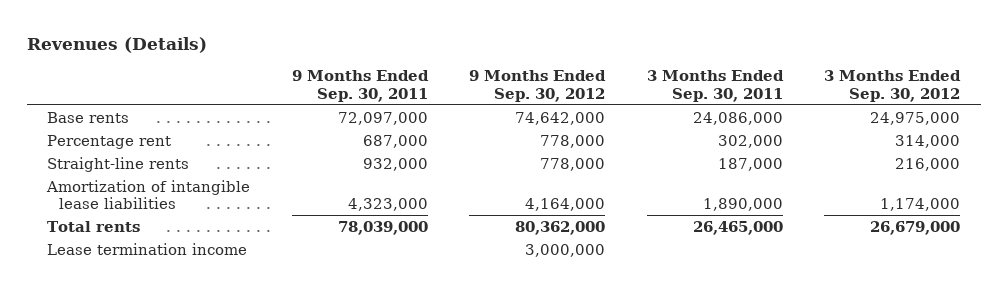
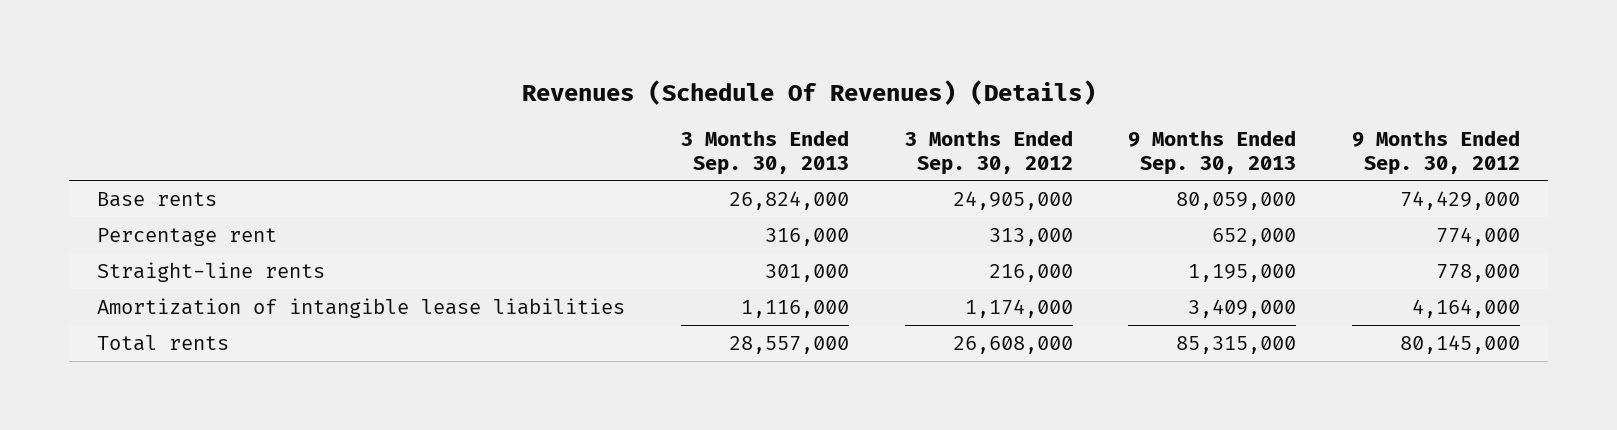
[26,36,207,53] Revenues (Details) -> [521,79,1096,105] Revenues (Schedule Of Revenues) (Details)
[291,70,429,102] 9 Months Ended Sep. 30, 2011 -> none
[646,70,784,102] 3 Months Ended Sep. 30, 2011 -> none
none -> [680,129,849,175] 3 Months Ended Sep. 30, 2013
none -> [1128,129,1297,175] 9 Months Ended Sep. 30, 2013
[515,111,606,125] 74,642,000 -> [1400,190,1521,210] 74,429,000
[870,111,961,125] 24,975,000 -> [952,190,1073,210] 24,905,000
[540,134,606,148] 778,000 -> [1436,226,1521,246] 774,000
[895,134,961,148] 314,000 -> [988,227,1073,246] 313,000
[47,242,248,255] Lease termination income -> none
[515,220,606,235] 80,362,000 -> [1400,334,1521,354] 80,145,000
[870,220,961,235] 26,679,000 -> [952,335,1073,354] 26,608,000

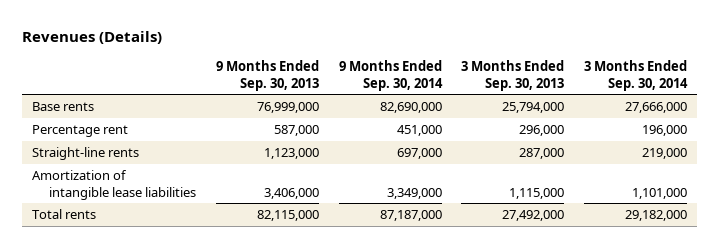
[521,79,1096,105] Revenues (Schedule Of Revenues) (Details) -> [21,30,162,44] Revenues (Details)
[904,129,1073,175] 3 Months Ended Sep. 30, 2012 -> none
[1352,129,1521,175] 9 Months Ended Sep. 30, 2012 -> none
none -> [338,60,443,91] 9 Months Ended Sep. 30, 2014
none -> [583,60,688,91] 3 Months Ended Sep. 30, 2014
[728,190,849,210] 26,824,000 -> [502,102,565,114] 25,794,000
[1176,191,1297,210] 80,059,000 -> [256,102,319,114] 76,999,000
[764,227,849,246] 316,000 -> [519,125,565,137] 296,000
[1212,227,1297,246] 652,000 -> [273,125,319,137] 587,000
[764,263,849,282] 301,000 -> [519,148,565,160] 287,000
[1188,263,1297,282] 1,195,000 -> [263,148,319,160] 1,123,000
[740,299,849,318] 1,116,000 -> [509,187,565,199] 1,115,000
[1188,298,1297,318] 3,409,000 -> [263,187,319,199] 3,406,000
[728,335,849,354] 28,557,000 -> [502,210,565,222] 27,492,000
[1176,335,1297,354] 85,315,000 -> [256,210,319,222] 82,115,000

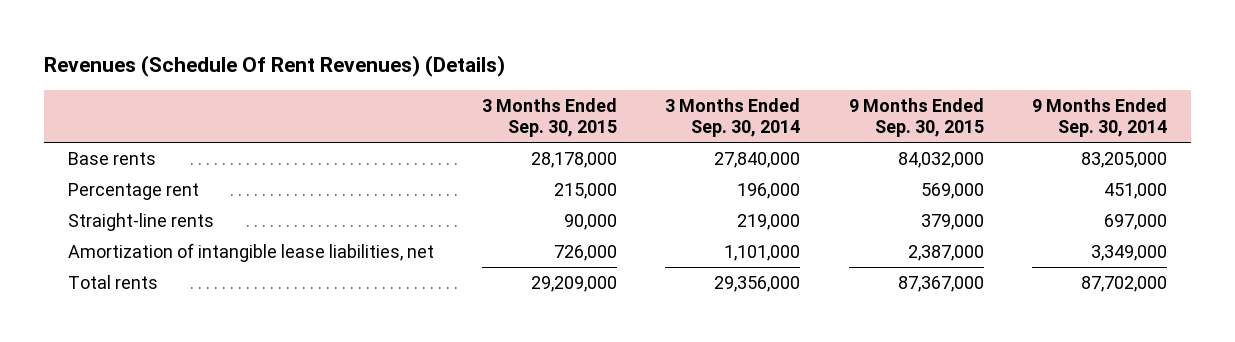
[21,30,162,44] Revenues (Details) -> [43,54,505,77] Revenues (Schedule Of Rent Revenues) (Details)
[215,60,319,91] 9 Months Ended Sep. 30, 2013 -> none
[461,60,565,91] 3 Months Ended Sep. 30, 2013 -> none
none -> [482,97,618,138] 3 Months Ended Sep. 30, 2015
none -> [848,97,984,138] 9 Months Ended Sep. 30, 2015
[379,102,442,114] 82,690,000 -> [1080,151,1167,168] 83,205,000
[624,102,687,114] 27,666,000 -> [714,151,801,168] 27,840,000
[31,170,197,200] Amortization of intangible lease liabilities -> [67,242,434,262] Amortization of intangible lease liabilities, net
[379,210,442,222] 87,187,000 -> [1080,275,1167,292] 87,702,000
[624,210,687,222] 29,182,000 -> [714,275,801,292] 29,356,000

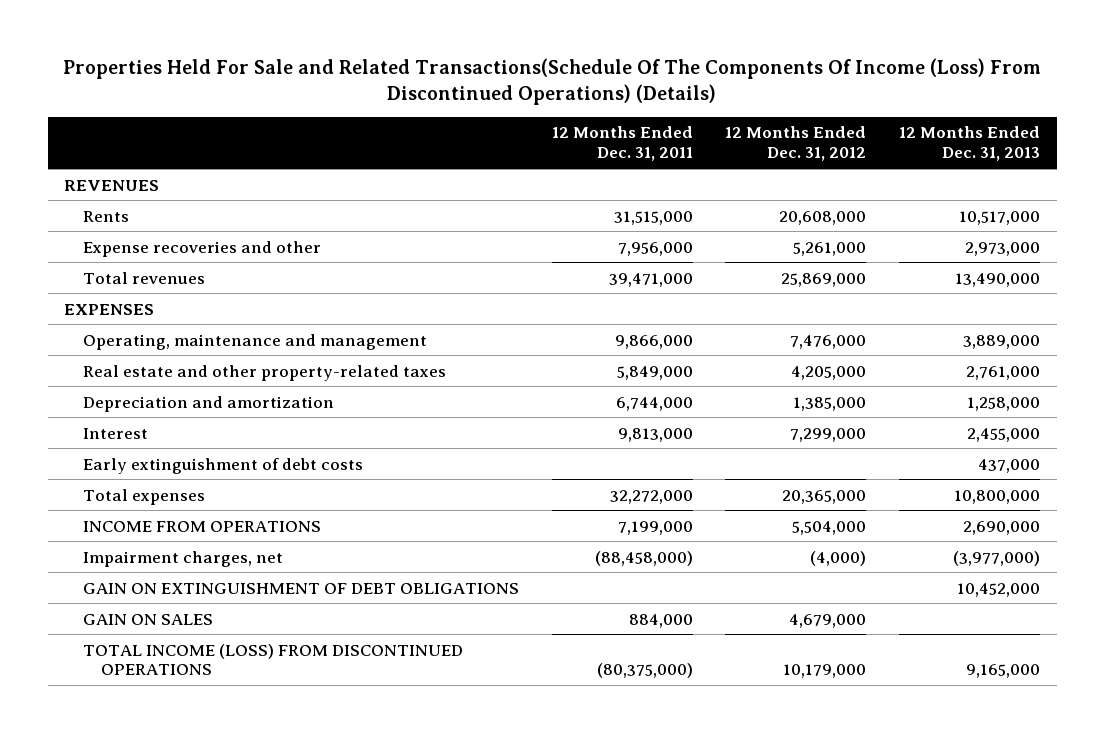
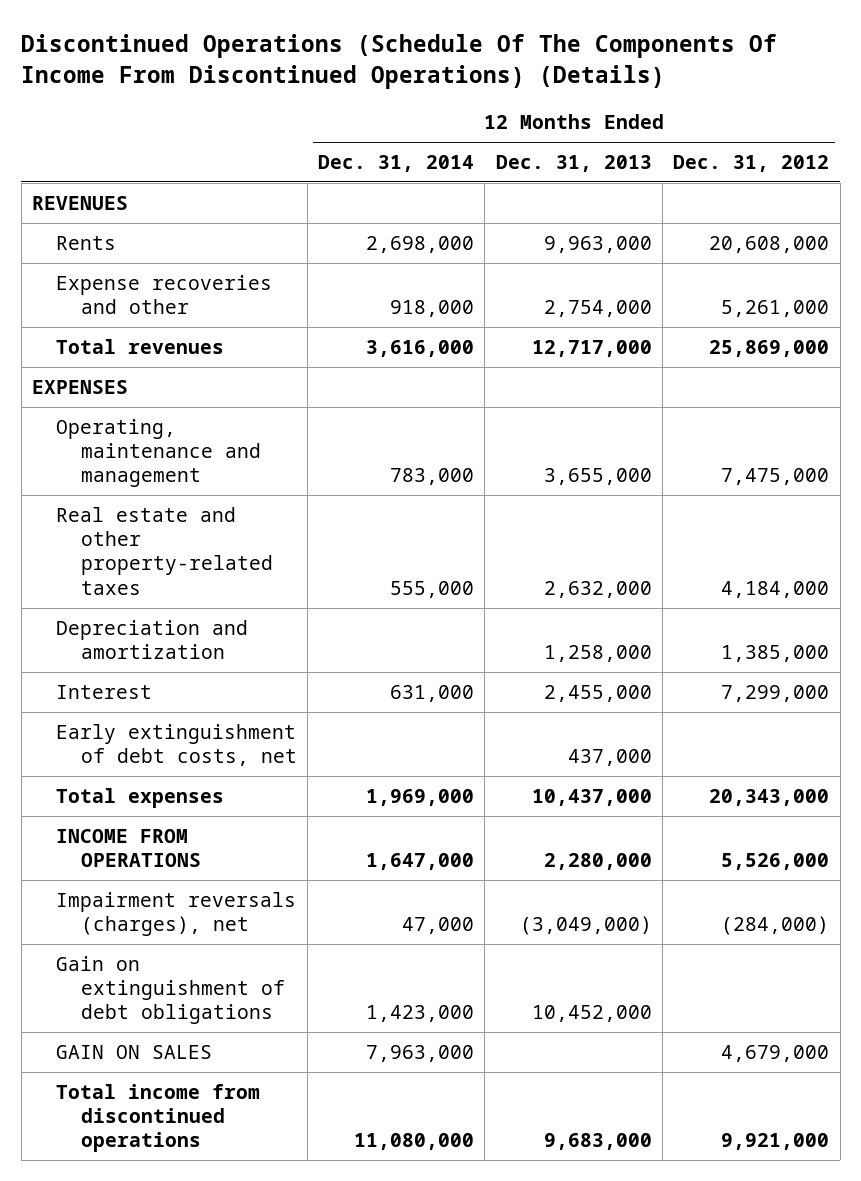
[63,57,1042,106] Properties Held For Sale and Related Transactions(Schedule Of The Components Of Income (Loss) From Discontinued Operations) (Details) -> [21,33,778,89] Discontinued Operations (Schedule Of The Components Of Income From Discontinued Operations) (Details)
[551,126,693,162] 12 Months Ended Dec. 31, 2011 -> none
none -> [318,154,475,172] Dec. 31, 2014
[959,210,1041,225] 10,517,000 -> [543,235,652,253] 9,963,000
[965,241,1041,256] 2,973,000 -> [543,300,652,318] 2,754,000
[955,272,1041,287] 13,490,000 -> [531,339,652,357] 12,717,000
[790,334,867,349] 7,476,000 -> [721,468,830,486] 7,475,000
[963,334,1041,349] 3,889,000 -> [543,468,652,486] 3,655,000
[791,365,867,380] 4,205,000 -> [721,580,830,598] 4,184,000
[966,365,1041,380] 2,761,000 -> [543,580,652,598] 2,632,000
[82,457,363,474] Early extinguishment of debt costs -> [56,723,297,767] Early extinguishment of debt costs, net
[782,489,867,504] 20,365,000 -> [709,788,830,806] 20,343,000
[954,489,1041,504] 10,800,000 -> [531,788,652,806] 10,437,000
[792,520,867,535] 5,504,000 -> [721,853,830,871] 5,526,000
[963,520,1041,535] 2,690,000 -> [543,853,652,871] 2,280,000
[82,550,283,567] Impairment charges, net -> [56,891,297,937] Impairment reversals (charges), net
[810,550,867,566] (4,000) -> [721,916,830,936] (284,000)
[953,550,1041,566] (3,977,000) -> [519,916,652,936] (3,049,000)
[82,582,519,594] GAIN ON EXTINGUISHMENT OF DEBT OBLIGATIONS -> [56,955,285,1025] Gain on extinguishment of debt obligations
[82,643,463,676] TOTAL INCOME (LOSS) FROM DISCONTINUED OPERATIONS -> [56,1083,261,1153] Total income from discontinued operations
[783,664,867,679] 10,179,000 -> [721,1133,830,1151] 9,921,000
[966,664,1041,679] 9,165,000 -> [543,1133,652,1151] 9,683,000

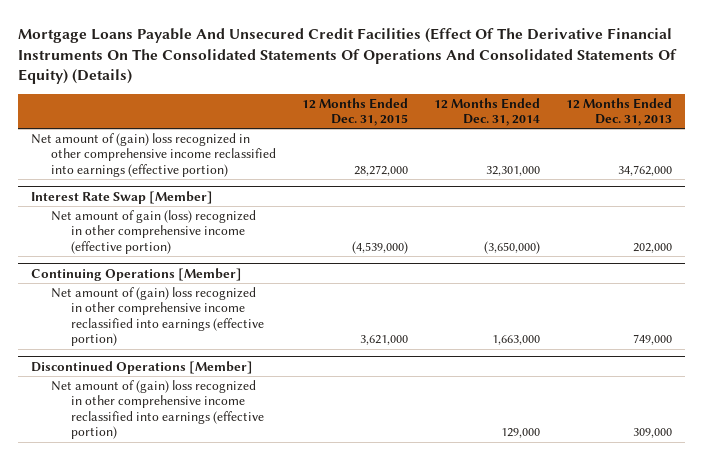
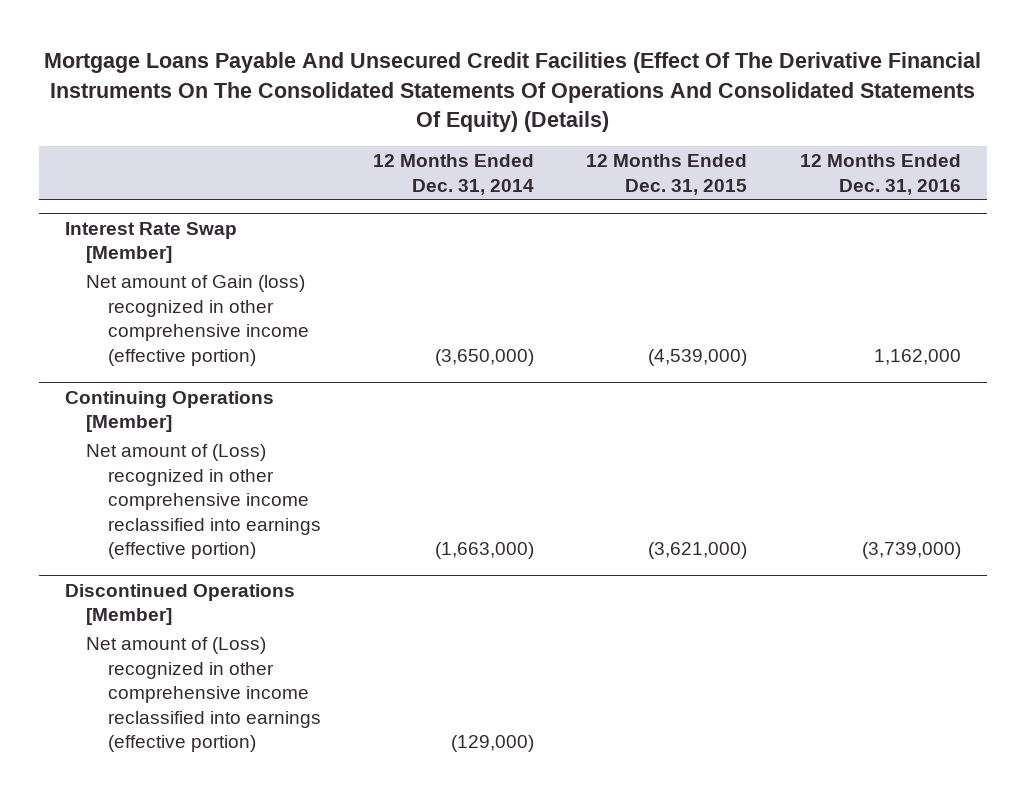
[566,97,673,127] 12 Months Ended Dec. 31, 2013 -> none
none -> [799,154,961,195] 12 Months Ended Dec. 31, 2016
[31,132,277,177] Net amount of (gain) loss recognized in other comprehensive income reclassified into earnings (effective portion) -> none
[51,209,257,254] Net amount of gain (loss) recognized in other comprehensive income (effective portion) -> [86,275,309,366] Net amount of Gain (loss) recognized in other comprehensive income (effective portion)
[51,286,265,347] Net amount of (gain) loss recognized in other comprehensive income reclassified into earnings (effective portion) -> [86,444,321,559] Net amount of (Loss) recognized in other comprehensive income reclassified into earnings (effective portion)
[360,335,409,346] 3,621,000 -> [648,541,748,559] (3,621,000)
[492,335,541,346] 1,663,000 -> [434,541,534,559] (1,663,000)
[51,379,265,440] Net amount of (gain) loss recognized in other comprehensive income reclassified into earnings (effective portion) -> [86,637,321,752] Net amount of (Loss) recognized in other comprehensive income reclassified into earnings (effective portion)
[501,428,541,439] 129,000 -> [450,734,534,752] (129,000)

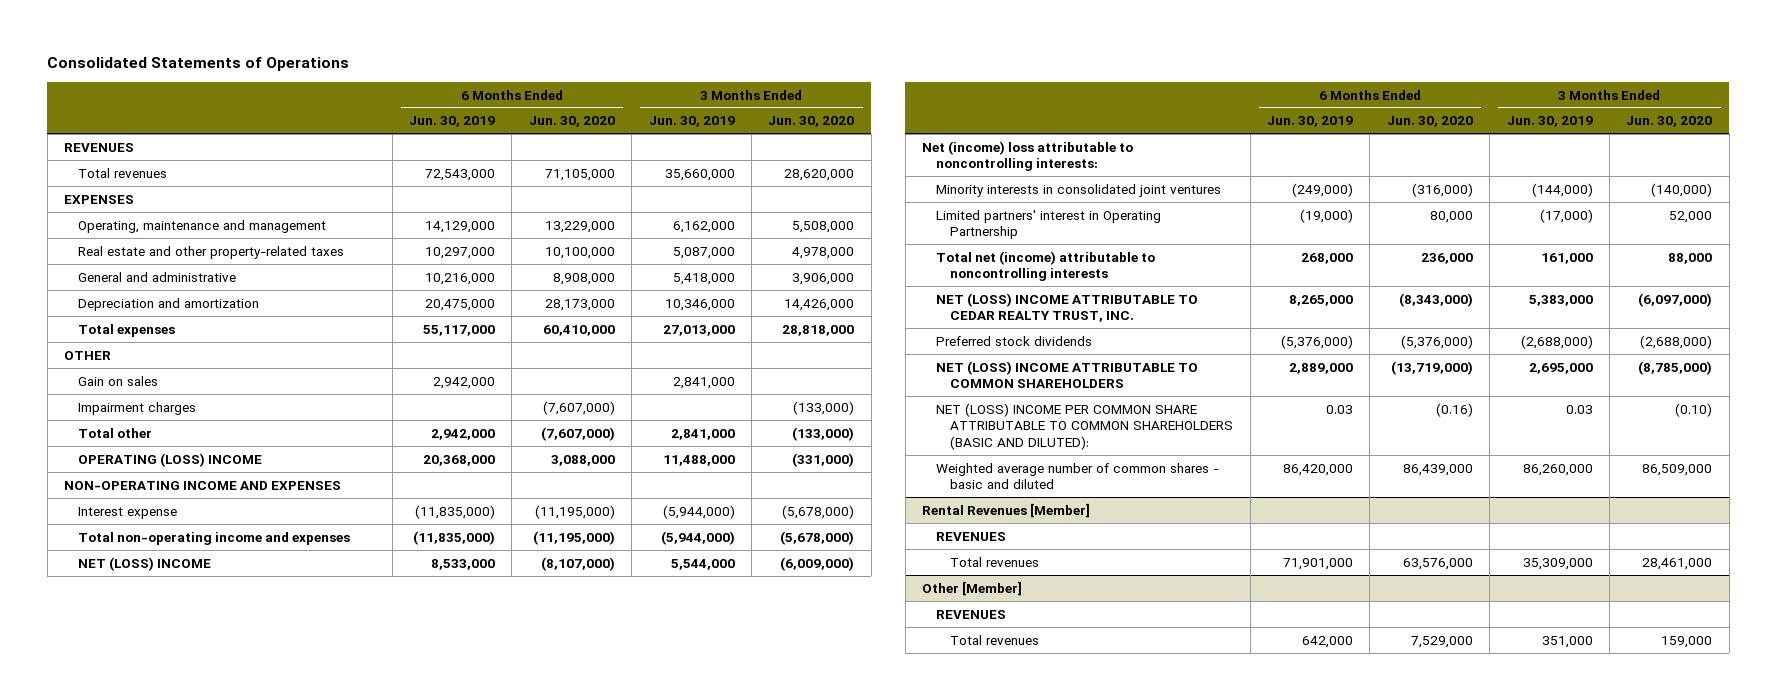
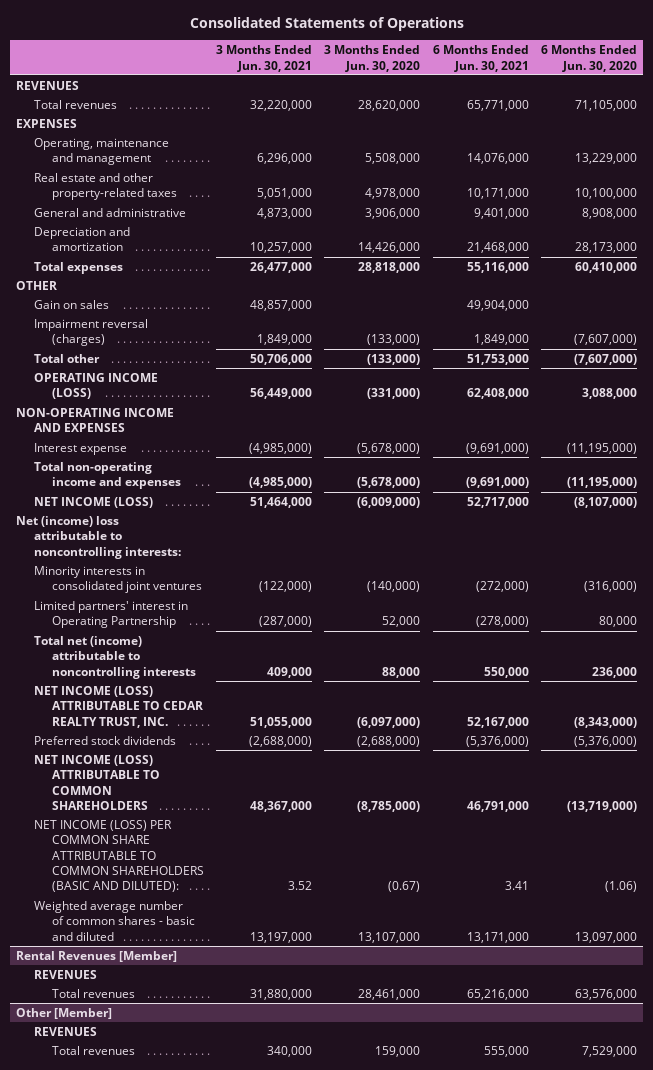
[409,116,496,128] Jun. 30, 2019 -> none
[648,116,735,128] Jun. 30, 2019 -> none
none -> [216,45,313,72] 3 Months Ended Jun. 30, 2021
none -> [432,45,529,72] 6 Months Ended Jun. 30, 2021
[78,401,197,415] Impairment charges -> [33,318,148,347] Impairment reversal (charges)
[78,452,263,467] OPERATING (LOSS) INCOME -> [33,372,158,400] OPERATING INCOME (LOSS)
[78,556,212,571] NET (LOSS) INCOME -> [33,496,153,508] NET INCOME (LOSS)
[936,292,1199,323] NET (LOSS) INCOME ATTRIBUTABLE TO CEDAR REALTY TRUST, INC. -> [33,685,203,728] NET INCOME (LOSS) ATTRIBUTABLE TO CEDAR REALTY TRUST, INC.
[936,360,1199,389] NET (LOSS) INCOME ATTRIBUTABLE TO COMMON SHAREHOLDERS -> [33,754,160,811] NET INCOME (LOSS) ATTRIBUTABLE TO COMMON SHAREHOLDERS
[936,402,1234,450] NET (LOSS) INCOME PER COMMON SHARE ATTRIBUTABLE TO COMMON SHAREHOLDERS (BASIC AND DILUTED): -> [33,819,204,893] NET INCOME (LOSS) PER COMMON SHARE ATTRIBUTABLE TO COMMON SHAREHOLDERS (BASIC AND DILUTED):
[1435,402,1473,417] (0.16) -> [605,881,638,893] (1.06)
[1675,402,1713,417] (0.10) -> [388,881,421,893] (0.67)
[1402,463,1473,476] 86,439,000 -> [575,931,638,943] 13,097,000
[1642,463,1713,476] 86,509,000 -> [358,931,421,943] 13,107,000

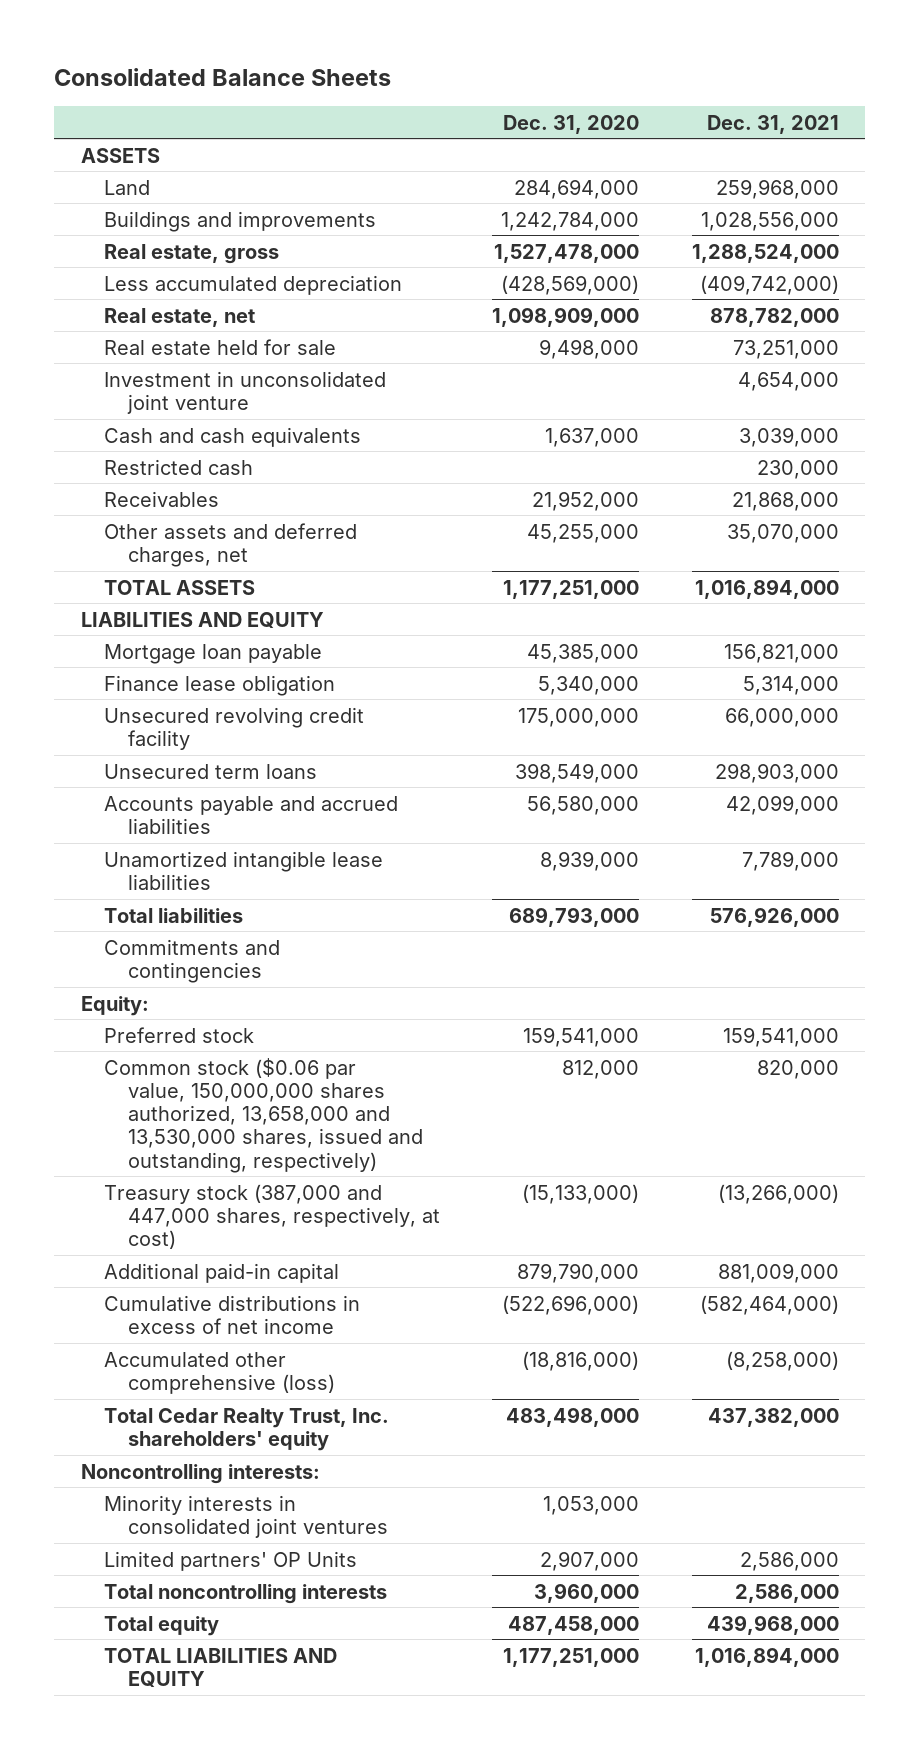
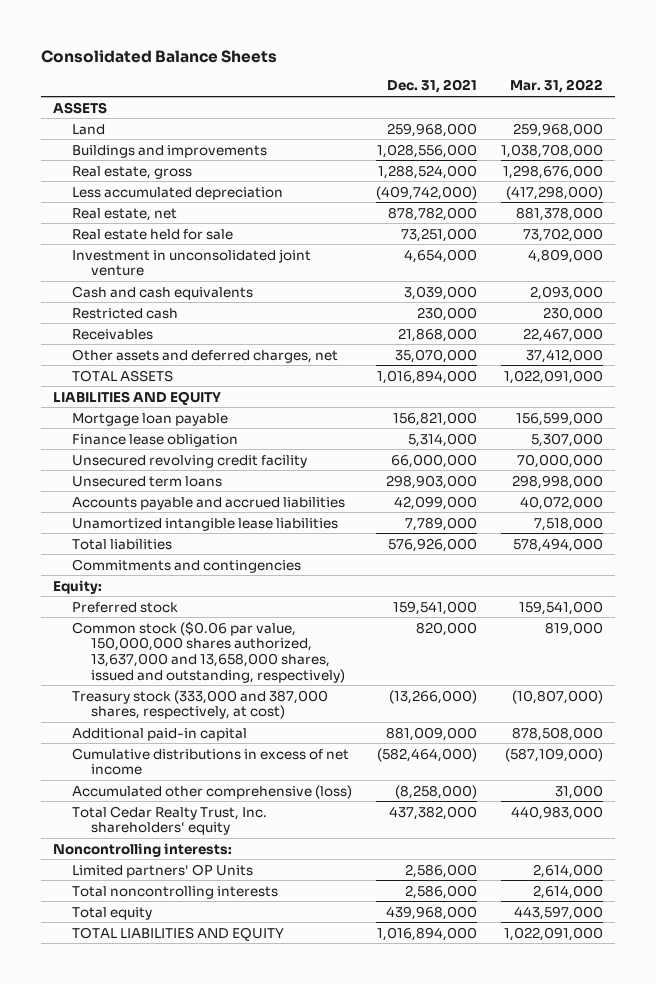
[503,114,640,134] Dec. 31, 2020 -> none
none -> [509,79,603,94] Mar. 31, 2022
[104,1057,423,1173] Common stock ($0.06 par value, 150,000,000 shares authorized, 13,658,000 and 13,530,000 shares, issued and outstanding, respectively) -> [71,620,345,683] Common stock ($0.06 par value, 150,000,000 shares authorized, 13,637,000 and 13,658,000 shares, issued and outstanding, respectively)
[104,1183,440,1250] Treasury stock (387,000 and 447,000 shares, respectively, at cost) -> [71,689,328,720] Treasury stock (333,000 and 387,000 shares, respectively, at cost)
[104,1494,388,1538] Minority interests in consolidated joint ventures -> none

